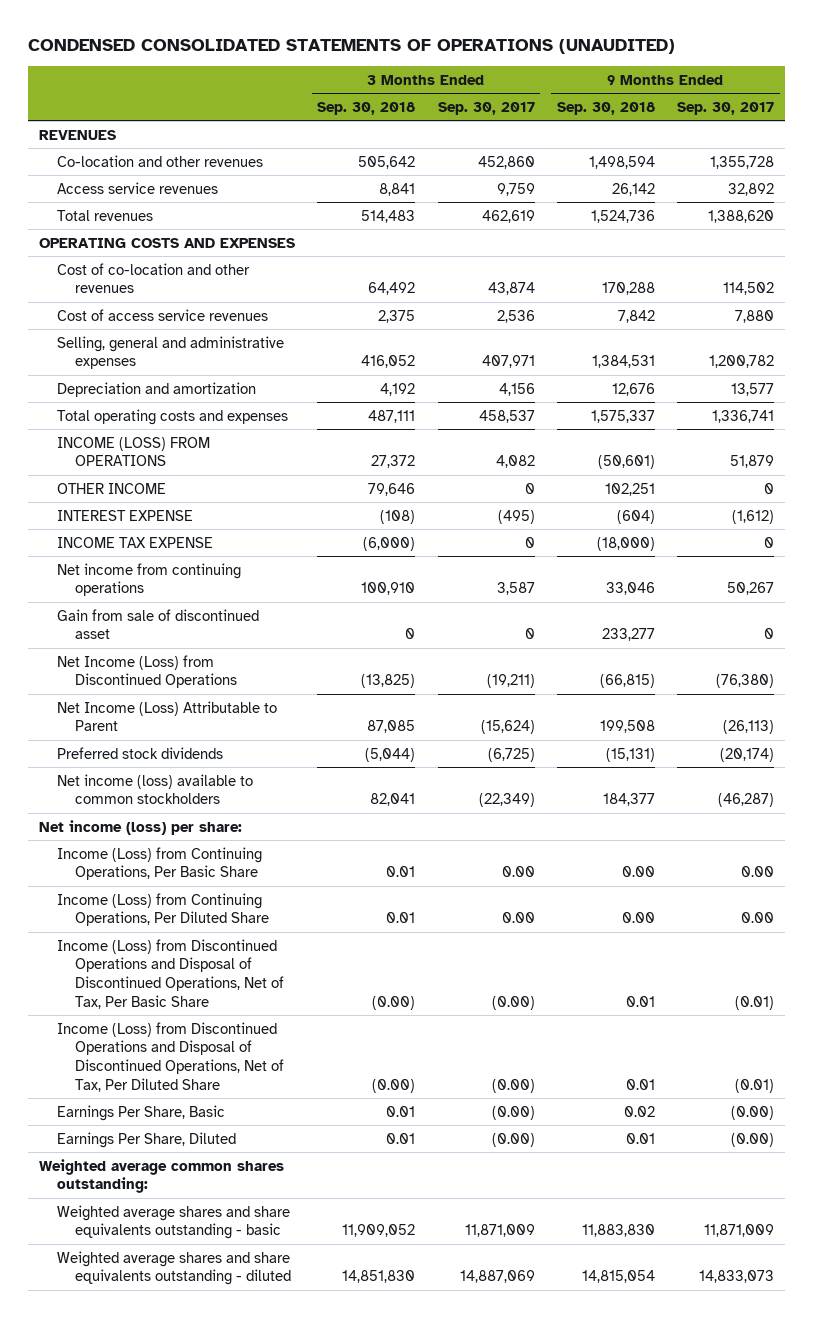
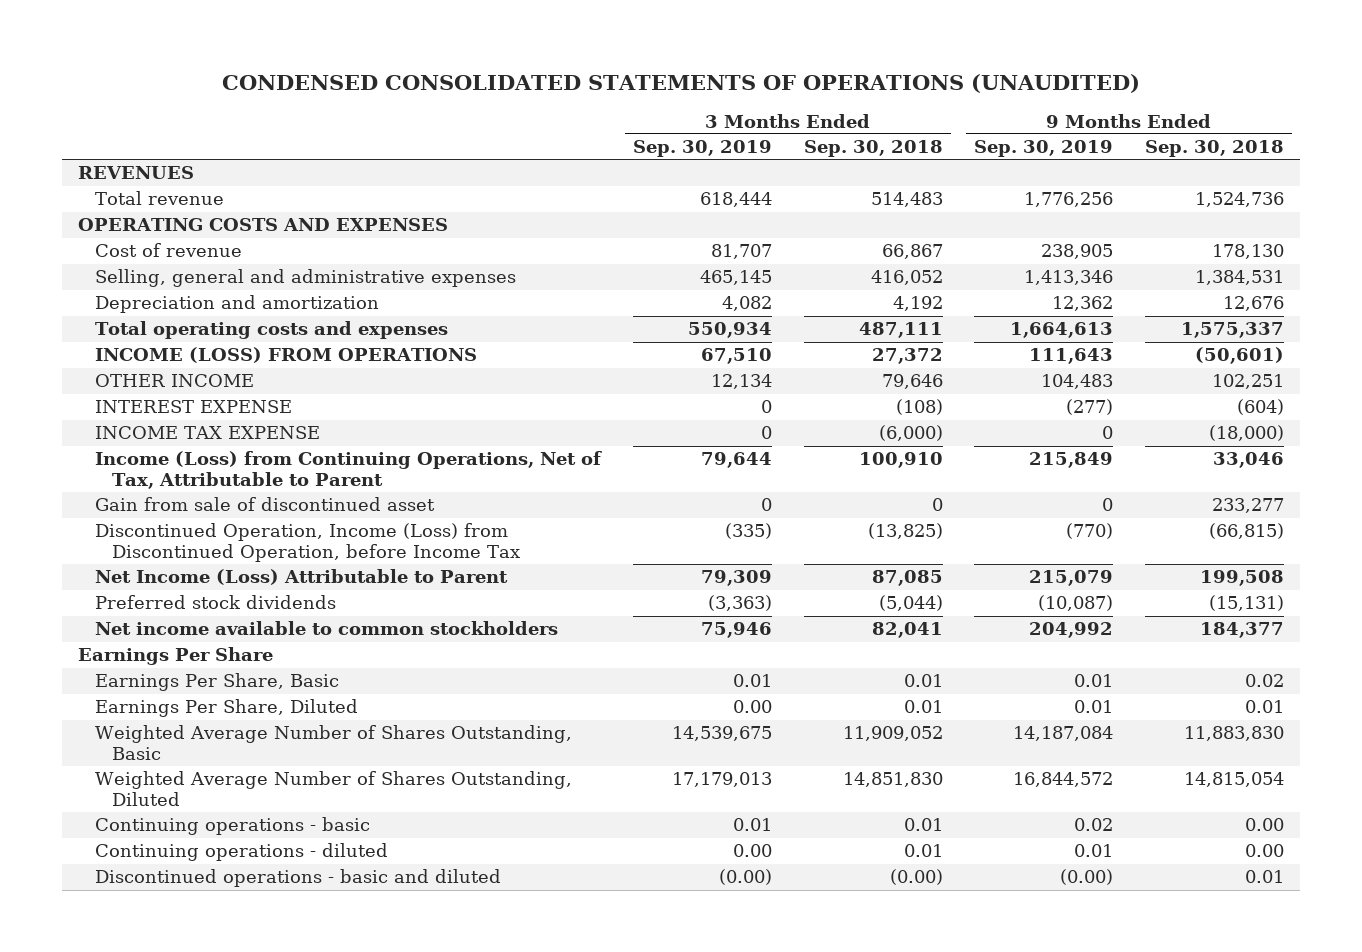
[437,101,535,115] Sep. 30, 2017 -> none
[677,101,775,115] Sep. 30, 2017 -> none
none -> [632,140,772,158] Sep. 30, 2019
none -> [974,140,1114,158] Sep. 30, 2019
[56,154,263,167] Co-location and other revenues -> none
[56,181,218,194] Access service revenues -> none
[56,209,153,221] Total revenues -> [95,191,225,206] Total revenue
[56,262,250,294] Cost of co-location and other revenues -> none
[56,308,268,321] Cost of access service revenues -> none
none -> [95,243,243,258] Cost of revenue
[56,562,241,597] Net income from continuing operations -> [95,451,603,490] Income (Loss) from Continuing Operations, Net of Tax, Attributable to Parent
[56,654,237,689] Net Income (Loss) from Discontinued Operations -> [95,523,521,563] Discontinued Operation, Income (Loss) from Discontinued Operation, before Income Tax
[56,846,262,881] Income (Loss) from Continuing Operations, Per Basic Share -> none
[56,892,269,927] Income (Loss) from Continuing Operations, Per Diluted Share -> none
[56,938,284,1010] Income (Loss) from Discontinued Operations and Disposal of Discontinued Operations, Net of Tax, Per Basic Share -> none
[56,1021,284,1093] Income (Loss) from Discontinued Operations and Disposal of Discontinued Operations, Net of Tax, Per Diluted Share -> none
[56,773,253,805] Net income (loss) available to common stockholders -> [95,621,559,636] Net income available to common stockholders
[38,819,242,835] Net income (loss) per share: -> [78,647,274,666] Earnings Per Share
[38,1158,284,1194] Weighted average common shares outstanding: -> none
[56,1204,290,1240] Weighted average shares and share equivalents outstanding - basic -> [95,725,573,761] Weighted Average Number of Shares Outstanding, Basic
[56,1250,291,1286] Weighted average shares and share equivalents outstanding - diluted -> [95,771,573,807] Weighted Average Number of Shares Outstanding, Diluted
none -> [95,817,371,836] Continuing operations - basic
none -> [95,843,389,862] Continuing operations - diluted
none -> [95,869,502,888] Discontinued operations - basic and diluted

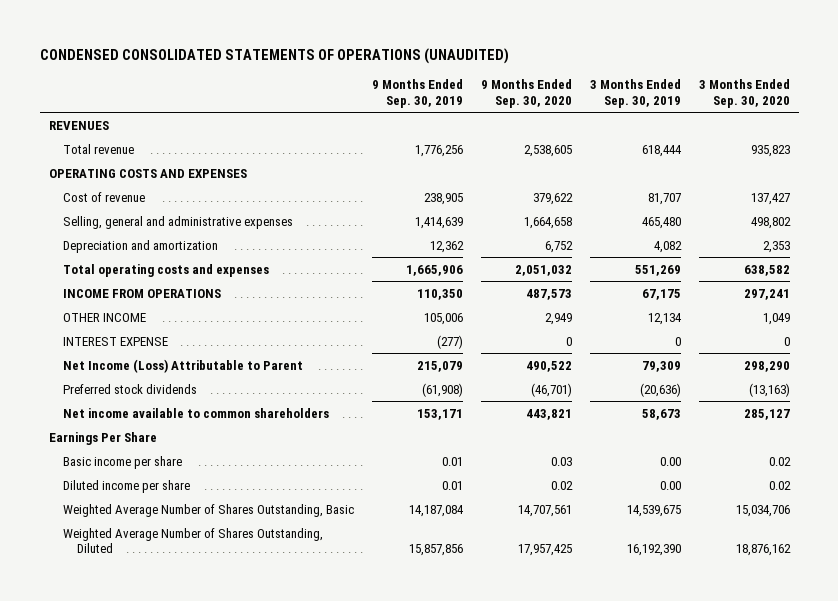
[803,140,943,158] Sep. 30, 2018 -> none
[1144,140,1284,158] Sep. 30, 2018 -> none
none -> [480,79,572,108] 9 Months Ended Sep. 30, 2020
none -> [698,79,790,108] 3 Months Ended Sep. 30, 2020
[699,270,772,286] 465,145 -> [641,216,681,229] 465,480
[1024,270,1114,286] 1,413,346 -> [414,216,463,229] 1,414,639
[687,322,772,339] 550,934 -> [634,264,681,276] 551,269
[1010,322,1114,339] 1,664,613 -> [405,264,463,276] 1,665,906
[95,347,478,364] INCOME (LOSS) FROM OPERATIONS -> [62,288,221,298] INCOME FROM OPERATIONS
[700,348,772,365] 67,510 -> [641,288,681,300] 67,175
[1029,348,1114,365] 111,643 -> [416,288,463,300] 110,350
[1041,374,1114,390] 104,483 -> [423,312,463,325] 105,006
[95,426,321,440] INCOME TAX EXPENSE -> none
[95,451,603,490] Income (Loss) from Continuing Operations, Net of Tax, Attributable to Parent -> none
[95,497,436,512] Gain from sale of discontinued asset -> none
[95,523,521,563] Discontinued Operation, Income (Loss) from Discontinued Operation, before Income Tax -> none
[707,595,772,612] (3,363) -> [639,382,681,397] (20,636)
[1038,595,1114,612] (10,087) -> [421,382,463,397] (61,908)
[95,621,559,636] Net income available to common stockholders -> [62,407,329,418] Net income available to common shareholders
[700,622,772,639] 75,946 -> [641,408,681,420] 58,673
[1029,622,1114,639] 204,992 -> [416,408,463,420] 153,171
[95,673,340,692] Earnings Per Share, Basic -> [62,455,182,469] Basic income per share
[732,674,772,688] 0.01 -> [659,456,681,466] 0.00
[95,699,359,718] Earnings Per Share, Diluted -> [62,479,190,493] Diluted income per share
[95,817,371,836] Continuing operations - basic -> none
[95,843,389,862] Continuing operations - diluted -> none
[95,869,502,888] Discontinued operations - basic and diluted -> none
[671,772,772,788] 17,179,013 -> [626,544,681,557] 16,192,390
[1013,772,1114,788] 16,844,572 -> [408,544,463,557] 15,857,856

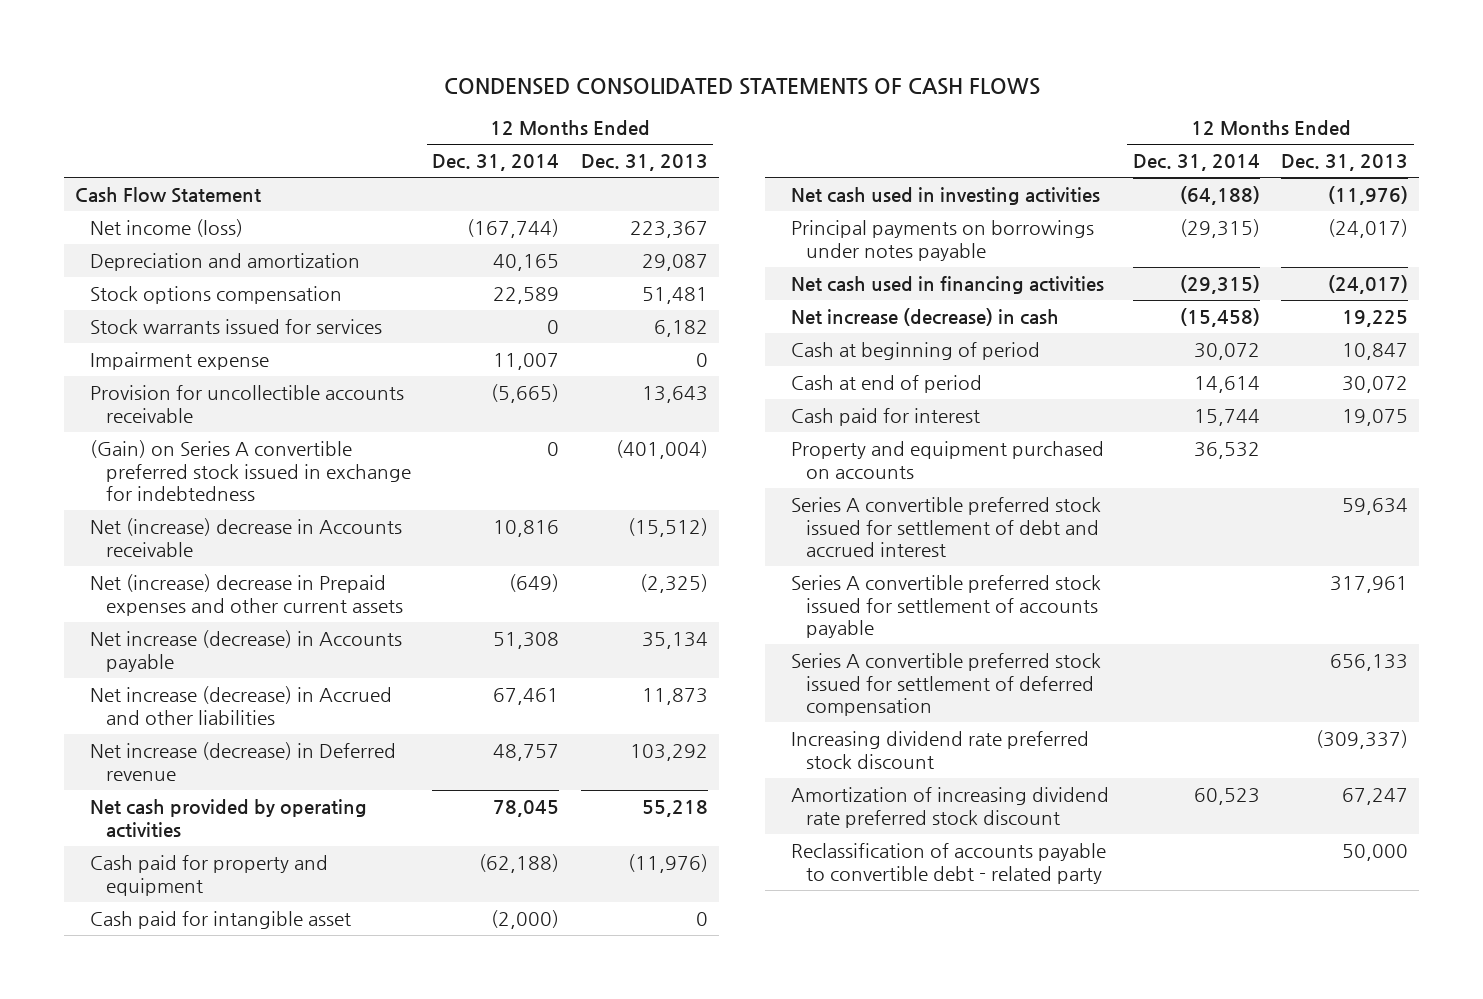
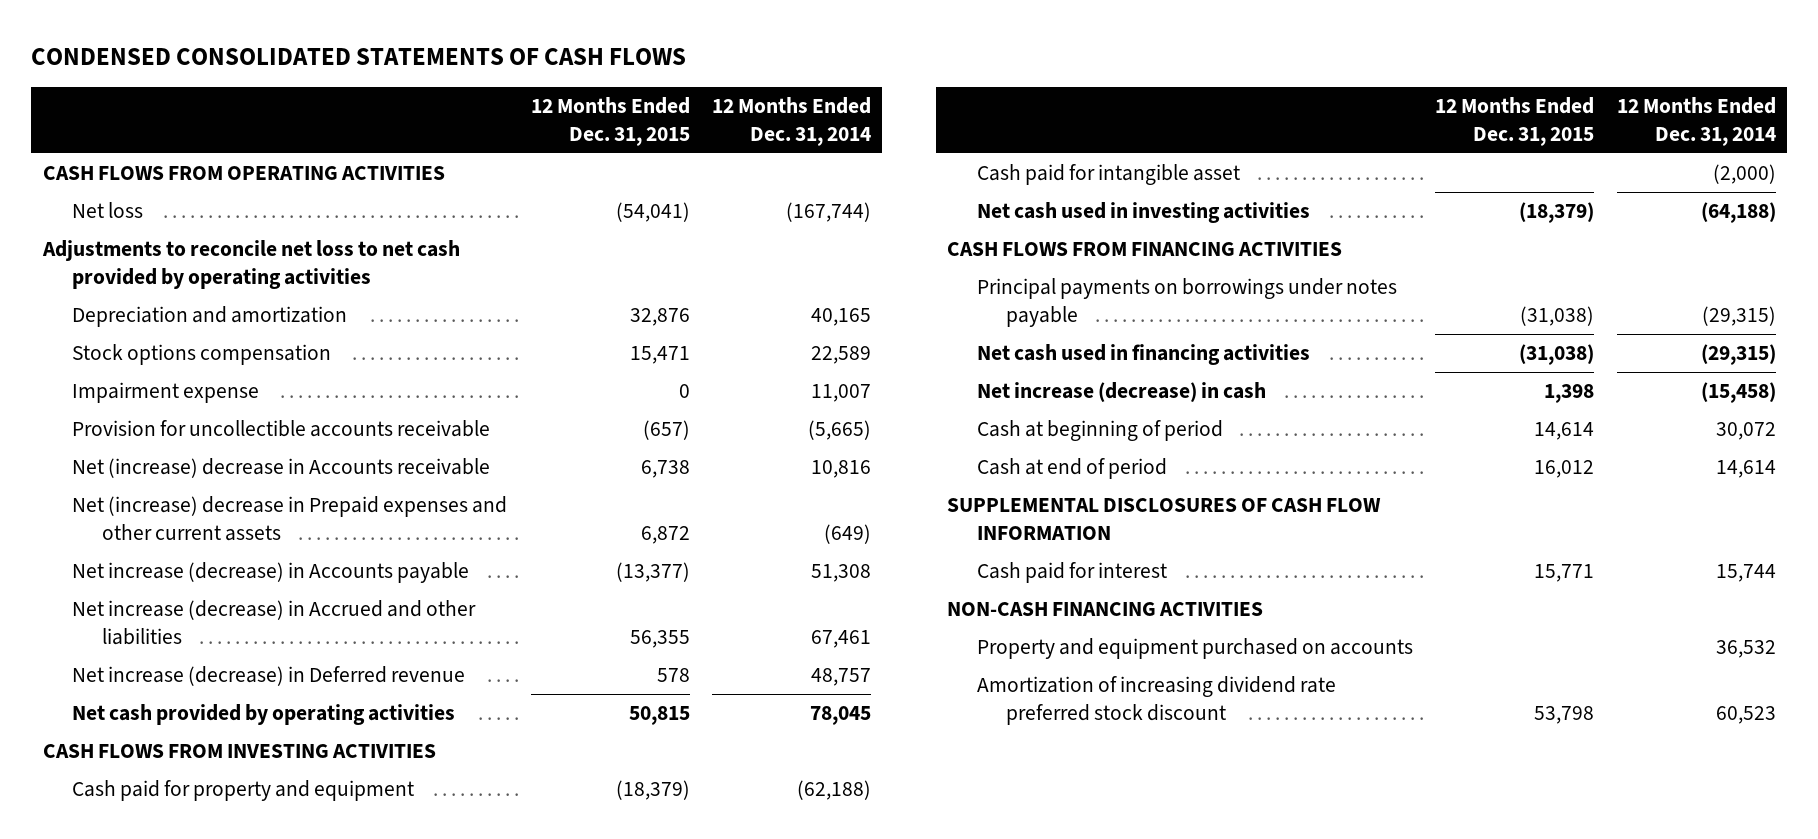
[580,154,708,172] Dec. 31, 2013 -> none
none -> [530,96,690,146] 12 Months Ended Dec. 31, 2015
[75,186,262,203] Cash Flow Statement -> none
none -> [42,166,445,181] CASH FLOWS FROM OPERATING ACTIVITIES
[90,218,244,237] Net income (loss) -> [72,202,144,219] Net loss
none -> [41,240,460,290] Adjustments to reconcile net loss to net cash provided by operating activities
[90,318,383,334] Stock warrants issued for services -> none
[90,439,411,502] (Gain) on Series A convertible preferred stock issued in exchange for indebtedness -> none
none -> [42,744,436,759] CASH FLOWS FROM INVESTING ACTIVITIES
none -> [947,242,1343,257] CASH FLOWS FROM FINANCING ACTIVITIES
none -> [947,498,1382,541] SUPPLEMENTAL DISCLOSURES OF CASH FLOW INFORMATION
none -> [947,602,1264,617] NON-CASH FINANCING ACTIVITIES
[790,496,1101,558] Series A convertible preferred stock issued for settlement of debt and accrued interest -> none
[790,574,1101,639] Series A convertible preferred stock issued for settlement of accounts payable -> none
[790,652,1101,717] Series A convertible preferred stock issued for settlement of deferred compensation -> none
[790,730,1089,769] Increasing dividend rate preferred stock discount -> none
[790,842,1106,884] Reclassification of accounts payable to convertible debt - related party -> none

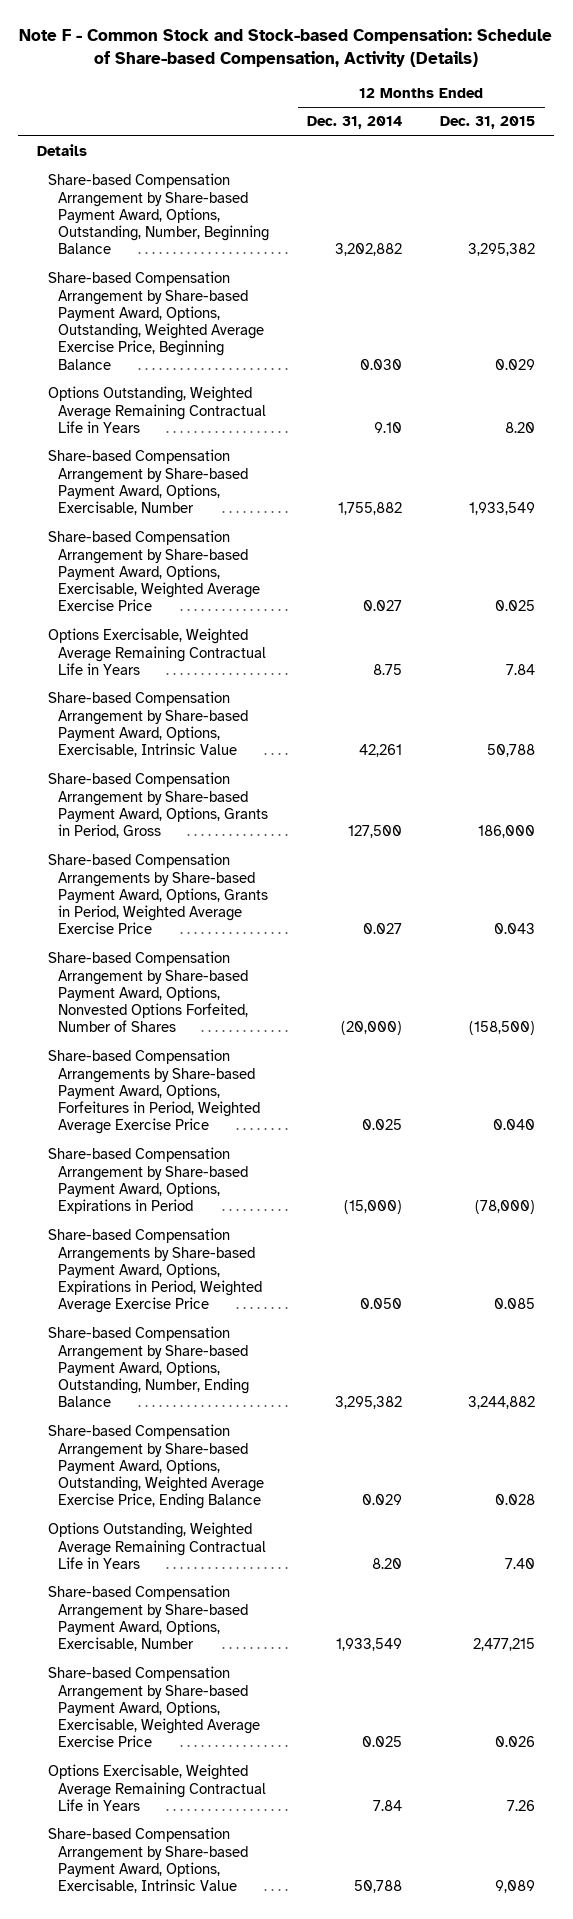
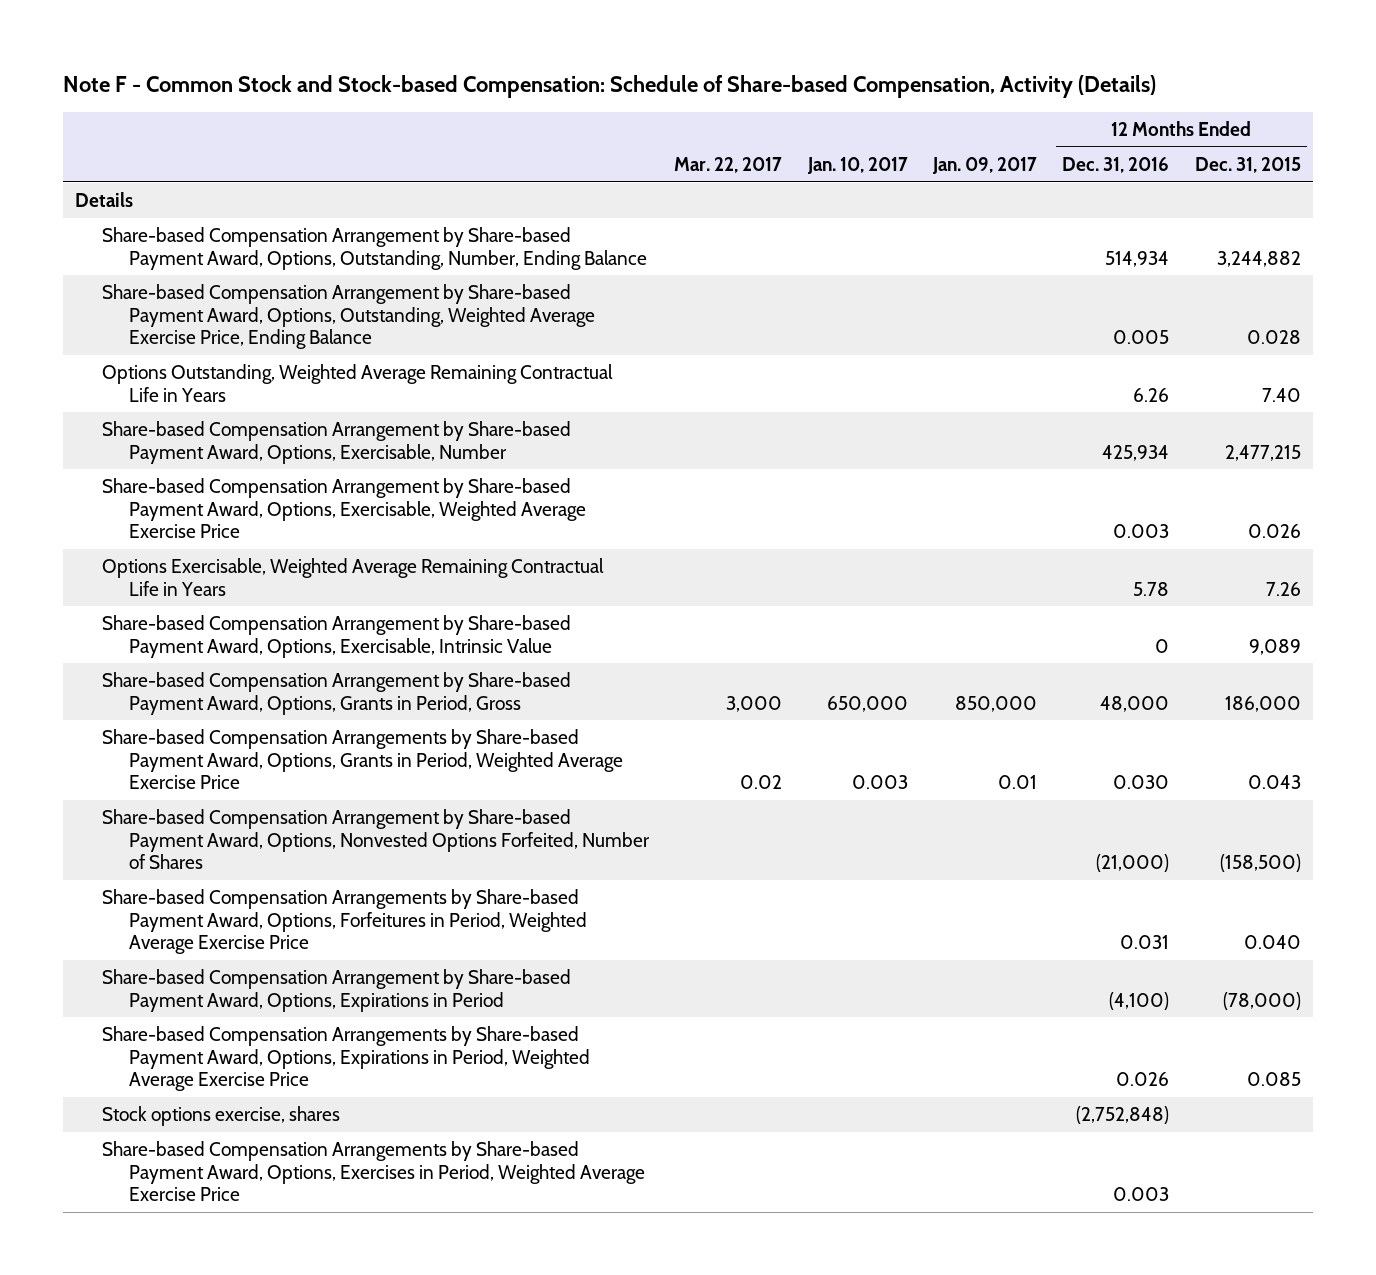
[307,116,403,130] Dec. 31, 2014 -> none
none -> [674,156,783,173] Mar. 22, 2017
none -> [806,156,908,174] Jan. 10, 2017
none -> [931,156,1037,174] Jan. 09, 2017
none -> [1062,156,1170,173] Dec. 31, 2016
[47,173,270,255] Share-based Compensation Arrangement by Share-based Payment Award, Options, Outstanding, Number, Beginning Balance -> none
[47,271,265,370] Share-based Compensation Arrangement by Share-based Payment Award, Options, Outstanding, Weighted Average Exercise Price, Beginning Balance -> none
[47,386,267,433] Options Outstanding, Weighted Average Remaining Contractual Life in Years -> none
[47,449,249,516] Share-based Compensation Arrangement by Share-based Payment Award, Options, Exercisable, Number -> none
[47,530,261,612] Share-based Compensation Arrangement by Share-based Payment Award, Options, Exercisable, Weighted Average Exercise Price -> none
[47,628,267,675] Options Exercisable, Weighted Average Remaining Contractual Life in Years -> none
[47,691,249,758] Share-based Compensation Arrangement by Share-based Payment Award, Options, Exercisable, Intrinsic Value -> none
[47,772,269,839] Share-based Compensation Arrangement by Share-based Payment Award, Options, Grants in Period, Gross -> [102,672,572,715] Share-based Compensation Arrangement by Share-based Payment Award, Options, Grants in Period, Gross
[47,853,269,935] Share-based Compensation Arrangements by Share-based Payment Award, Options, Grants in Period, Weighted Average Exercise Price -> [102,729,623,790] Share-based Compensation Arrangements by Share-based Payment Award, Options, Grants in Period, Weighted Average Exercise Price
[47,951,249,1033] Share-based Compensation Arrangement by Share-based Payment Award, Options, Nonvested Options Forfeited, Number of Shares -> [102,809,650,870] Share-based Compensation Arrangement by Share-based Payment Award, Options, Nonvested Options Forfeited, Number of Shares
[47,1049,261,1135] Share-based Compensation Arrangements by Share-based Payment Award, Options, Forfeitures in Period, Weighted Average Exercise Price -> [102,889,587,955] Share-based Compensation Arrangements by Share-based Payment Award, Options, Forfeitures in Period, Weighted Average Exercise Price
[47,1147,249,1215] Share-based Compensation Arrangement by Share-based Payment Award, Options, Expirations in Period -> [102,969,572,1012] Share-based Compensation Arrangement by Share-based Payment Award, Options, Expirations in Period
[47,1228,263,1314] Share-based Compensation Arrangements by Share-based Payment Award, Options, Expirations in Period, Weighted Average Exercise Price -> [102,1026,590,1092] Share-based Compensation Arrangements by Share-based Payment Award, Options, Expirations in Period, Weighted Average Exercise Price
none -> [102,1106,341,1127] Stock options exercise, shares
none -> [102,1141,645,1202] Share-based Compensation Arrangements by Share-based Payment Award, Options, Exercises in Period, Weighted Average Exercise Price

